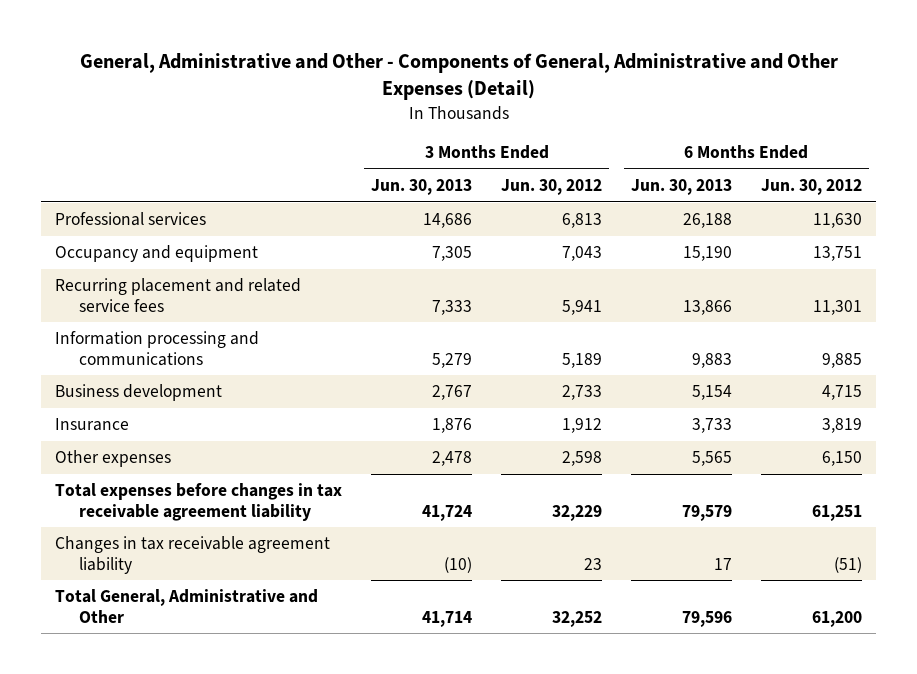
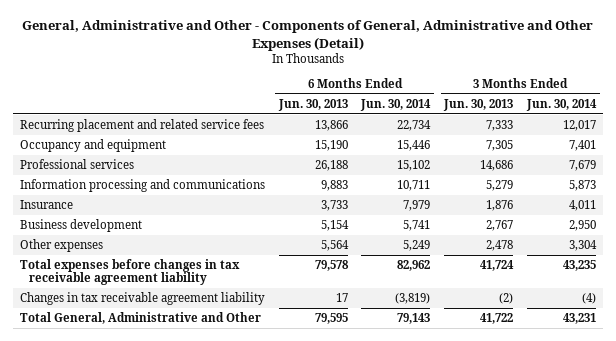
[501,179,603,196] Jun. 30, 2012 -> none
[760,179,862,196] Jun. 30, 2012 -> none
none -> [360,98,432,111] Jun. 30, 2014
none -> [526,98,598,111] Jun. 30, 2014
[55,245,259,263] Occupancy and equipment -> [19,138,166,152] Occupancy and equipment
[55,212,207,227] Professional services -> [19,158,134,169] Professional services
[55,384,223,402] Business development -> [19,218,142,232] Business development
[691,451,732,467] 5,565 -> [320,239,349,251] 5,564
[681,504,732,521] 79,579 -> [314,259,349,271] 79,578
[444,556,473,573] (10) -> [499,292,514,304] (2)
[422,610,473,627] 41,714 -> [480,312,514,324] 41,722
[681,610,732,627] 79,596 -> [314,312,348,324] 79,595

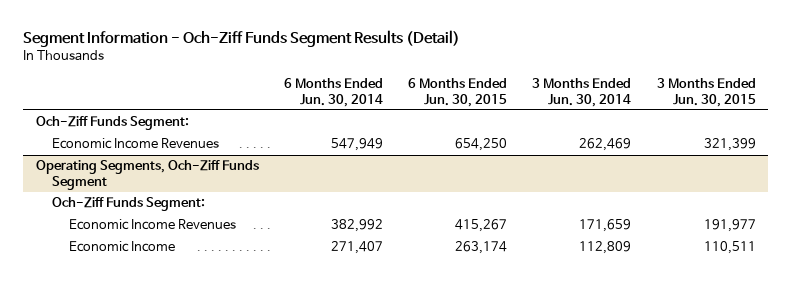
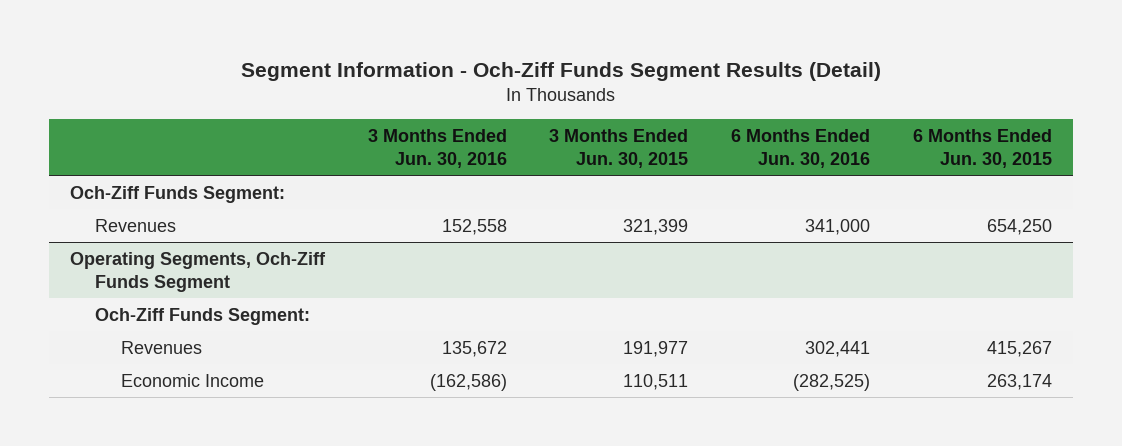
[284,78,384,107] 6 Months Ended Jun. 30, 2014 -> none
[532,78,632,107] 3 Months Ended Jun. 30, 2014 -> none
none -> [367,129,507,168] 3 Months Ended Jun. 30, 2016
none -> [730,129,870,168] 6 Months Ended Jun. 30, 2016
[52,138,220,150] Economic Income Revenues -> [95,218,177,232] Revenues
[69,219,237,231] Economic Income Revenues -> [120,340,202,354] Revenues

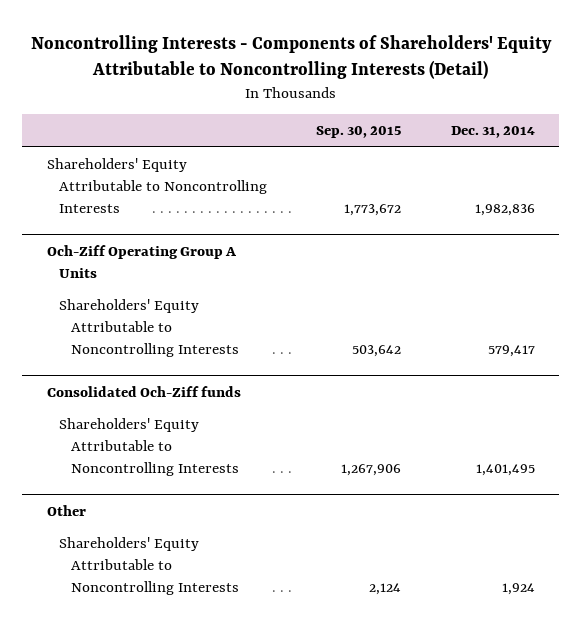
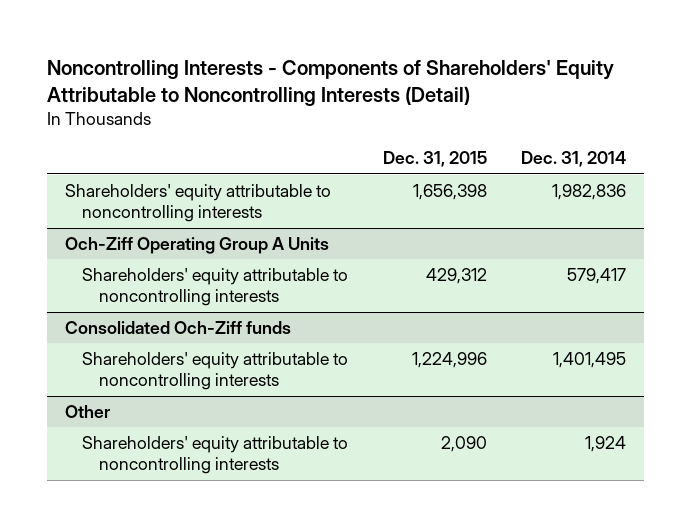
[316,126,402,139] Sep. 30, 2015 -> none
none -> [382,151,487,168] Dec. 31, 2015
[46,157,268,213] Shareholders' Equity Attributable to Noncontrolling Interests -> [64,183,331,223] Shareholders' equity attributable to noncontrolling interests
[59,298,240,357] Shareholders' Equity Attributable to Noncontrolling Interests -> [81,267,348,307] Shareholders' equity attributable to noncontrolling interests
[59,417,240,476] Shareholders' Equity Attributable to Noncontrolling Interests -> [81,351,348,391] Shareholders' equity attributable to noncontrolling interests
[59,536,240,595] Shareholders' Equity Attributable to Noncontrolling Interests -> [81,435,348,475] Shareholders' equity attributable to noncontrolling interests

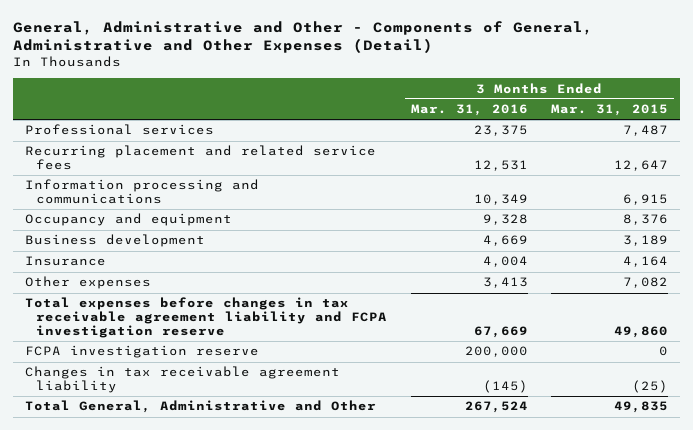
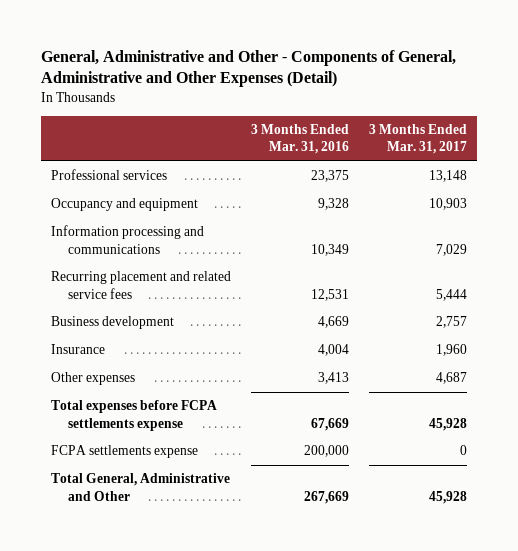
[551,104,669,117] Mar. 31, 2015 -> none
none -> [368,124,467,155] 3 Months Ended Mar. 31, 2017
[24,179,259,205] Information processing and communications -> [50,225,204,254] Information processing and communications
[24,145,376,171] Recurring placement and related service fees -> [50,271,231,299] Recurring placement and related service fees
[24,366,340,394] Changes in tax receivable agreement liability -> none
[24,297,388,339] Total expenses before changes in tax receivable agreement liability and FCPA investigation reserve -> [50,400,217,431] Total expenses before FCPA settlements expense
[24,345,259,359] FCPA investigation reserve -> [50,445,198,459] FCPA settlements expense
[464,401,528,414] 267,524 -> [303,490,349,504] 267,669

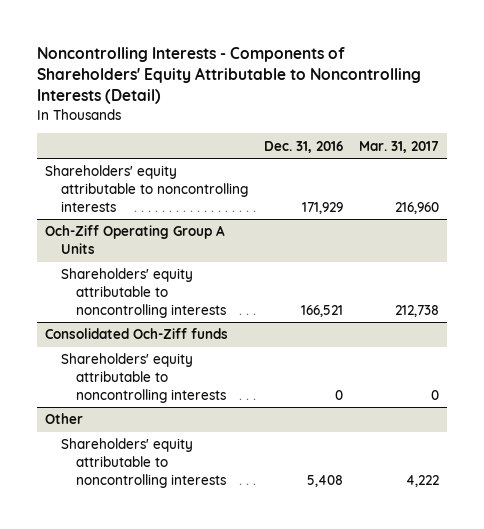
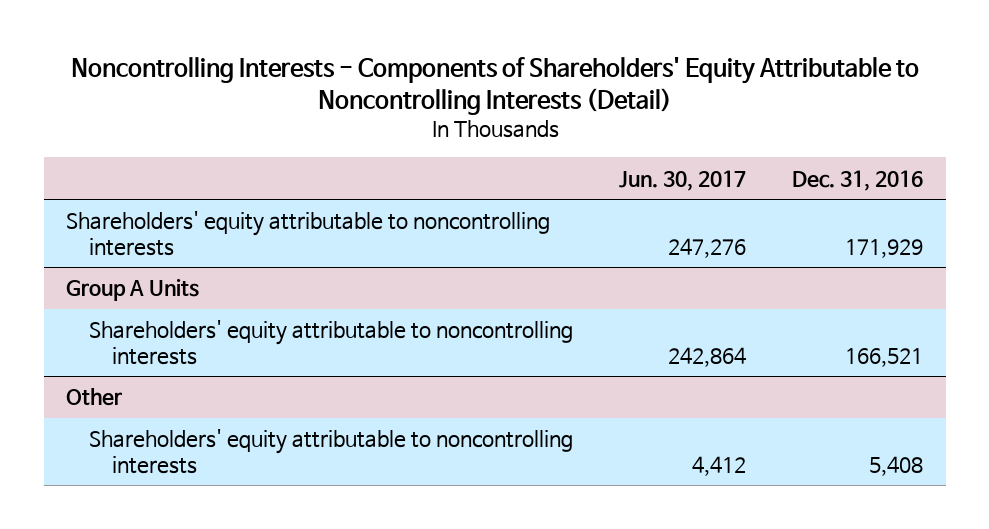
[358,140,439,153] Mar. 31, 2017 -> none
none -> [619,169,747,191] Jun. 30, 2017
[45,225,226,254] Och-Ziff Operating Group A Units -> [66,279,200,302] Group A Units
[45,328,229,340] Consolidated Och-Ziff funds -> none
[60,353,226,403] Shareholders' equity attributable to noncontrolling interests -> none

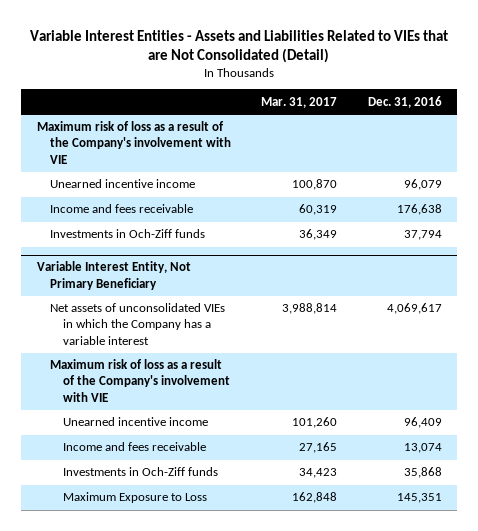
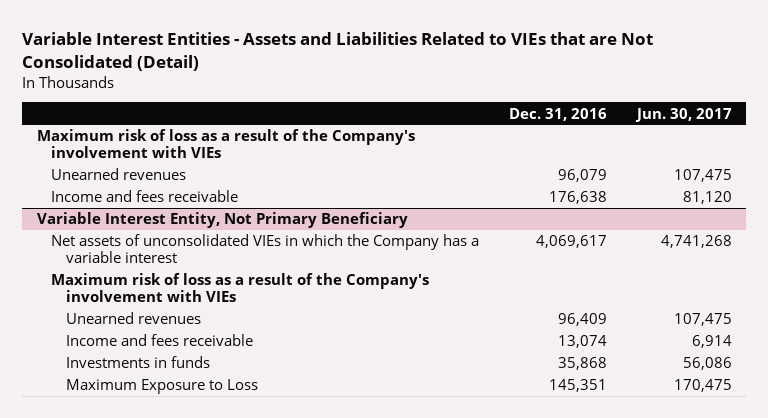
[261,96,338,108] Mar. 31, 2017 -> none
none -> [634,107,732,122] Jun. 30, 2017
[36,121,231,164] Maximum risk of loss as a result of the Company's involvement with VIE -> [36,129,415,159] Maximum risk of loss as a result of the Company's involvement with VIEs
[49,179,195,189] Unearned incentive income -> [51,168,187,181] Unearned revenues
[49,229,205,239] Investments in Och-Ziff funds -> none
[49,359,231,402] Maximum risk of loss as a result of the Company's involvement with VIE -> [51,273,430,303] Maximum risk of loss as a result of the Company's involvement with VIEs
[63,417,209,427] Unearned incentive income -> [66,312,202,325] Unearned revenues
[63,467,219,477] Investments in Och-Ziff funds -> [66,356,211,369] Investments in funds

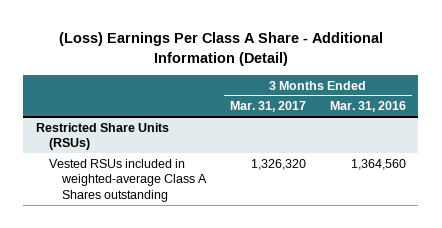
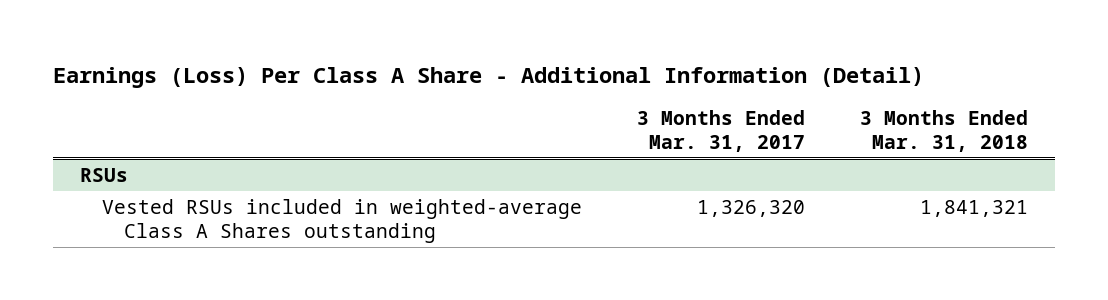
[58,32,383,66] (Loss) Earnings Per Class A Share - Additional Information (Detail) -> [52,66,924,88] Earnings (Loss) Per Class A Share - Additional Information (Detail)
[330,101,407,113] Mar. 31, 2016 -> none
none -> [859,110,1028,152] 3 Months Ended Mar. 31, 2018
[35,122,169,151] Restricted Share Units (RSUs) -> [80,168,129,183] RSUs

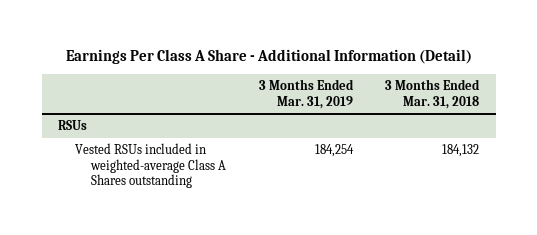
[52,66,924,88] Earnings (Loss) Per Class A Share - Additional Information (Detail) -> [65,49,472,65] Earnings Per Class A Share - Additional Information (Detail)
[636,110,805,152] 3 Months Ended Mar. 31, 2017 -> none
none -> [258,79,354,109] 3 Months Ended Mar. 31, 2019
[919,200,1028,218] 1,841,321 -> [442,144,480,158] 184,132

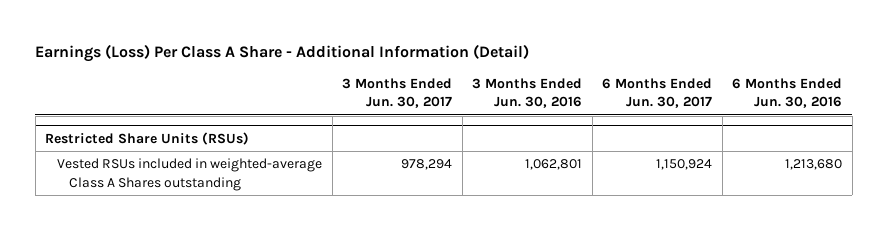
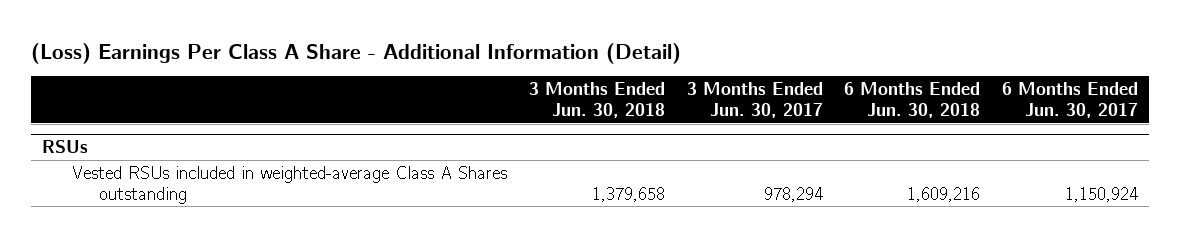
[35,43,530,62] Earnings (Loss) Per Class A Share - Additional Information (Detail) -> [31,42,682,64] (Loss) Earnings Per Class A Share - Additional Information (Detail)
[472,78,583,109] 3 Months Ended Jun. 30, 2016 -> none
[732,78,843,109] 6 Months Ended Jun. 30, 2016 -> none
none -> [528,82,665,119] 3 Months Ended Jun. 30, 2018
none -> [844,82,981,119] 6 Months Ended Jun. 30, 2018
[45,131,250,145] Restricted Share Units (RSUs) -> [42,140,89,154] RSUs

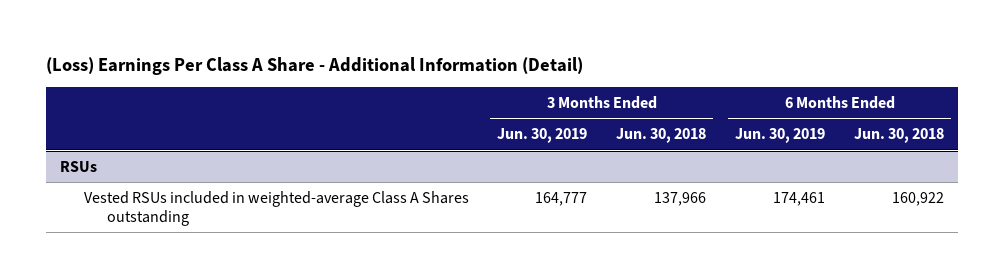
[686,82,823,119] 3 Months Ended Jun. 30, 2017 -> none
[1002,82,1139,119] 6 Months Ended Jun. 30, 2017 -> none
none -> [497,128,588,144] Jun. 30, 2019
none -> [735,128,826,144] Jun. 30, 2019
[591,186,665,202] 1,379,658 -> [654,191,707,206] 137,966
[907,186,981,202] 1,609,216 -> [891,191,944,206] 160,922

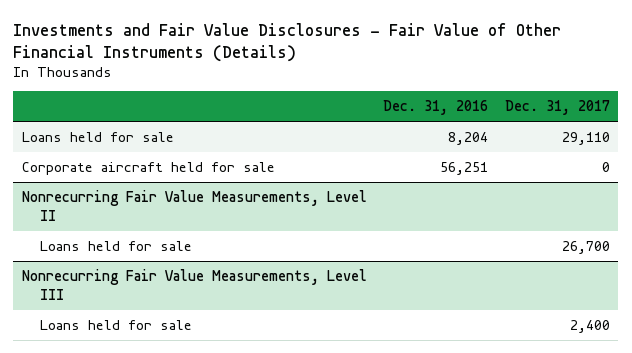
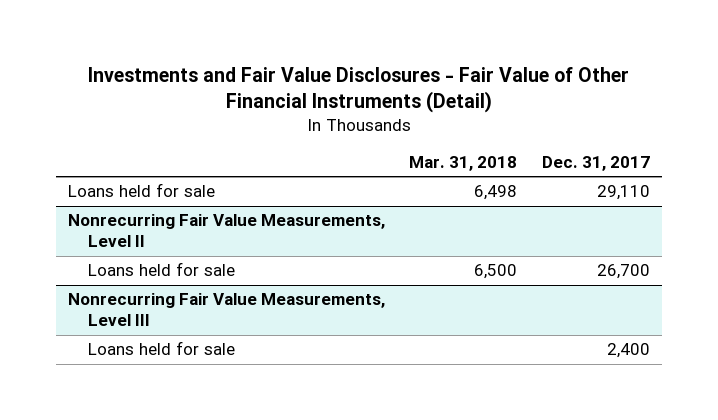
[13,22,562,62] Investments and Fair Value Disclosures - Fair Value of Other Financial Instruments (Details) -> [87,66,629,113] Investments and Fair Value Disclosures - Fair Value of Other Financial Instruments (Detail)
[383,100,489,116] Dec. 31, 2016 -> none
none -> [409,155,518,171] Mar. 31, 2018
[21,161,275,175] Corporate aircraft held for sale -> none

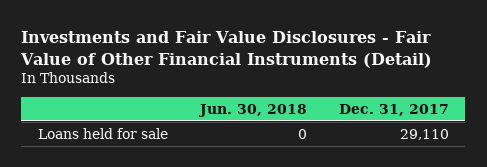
[409,155,518,171] Mar. 31, 2018 -> none
none -> [197,104,307,118] Jun. 30, 2018
[67,214,385,248] Nonrecurring Fair Value Measurements, Level II -> none
[87,262,235,277] Loans held for sale -> none
[67,293,385,327] Nonrecurring Fair Value Measurements, Level III -> none
[87,341,235,356] Loans held for sale -> none

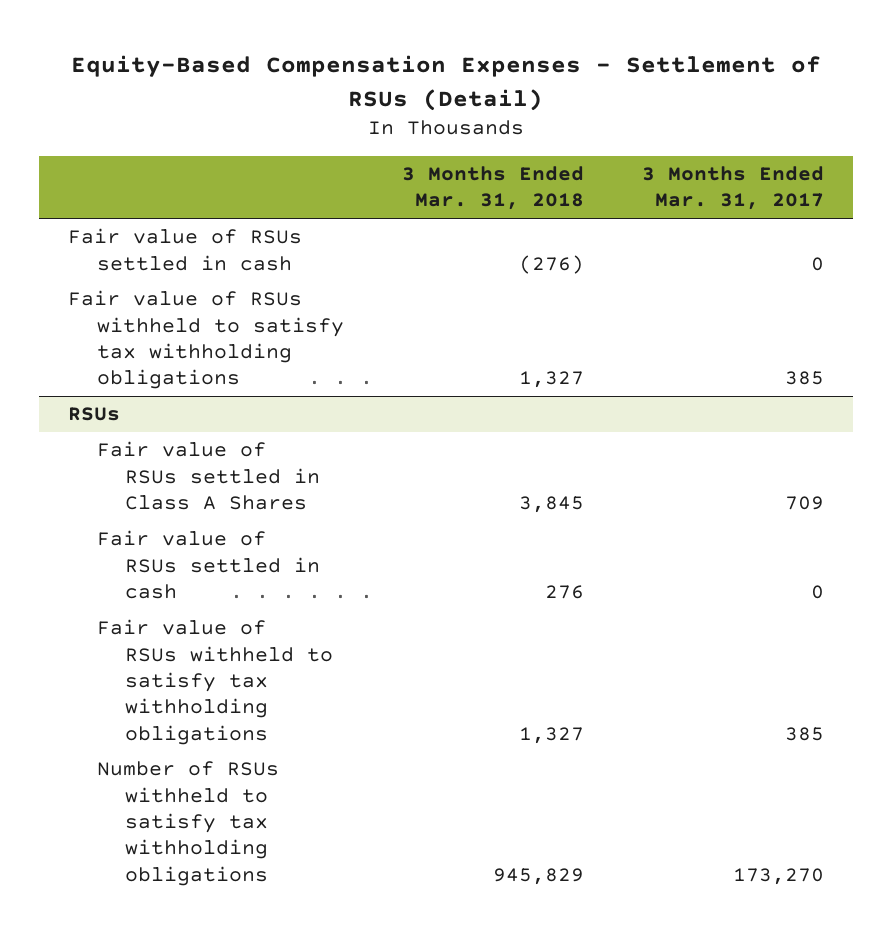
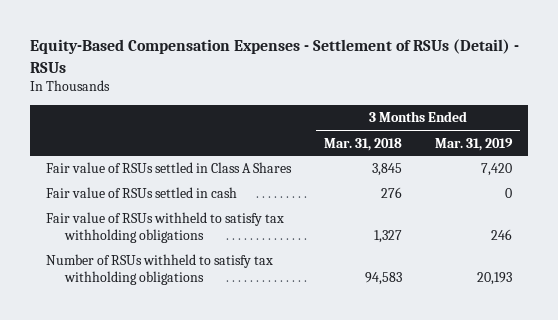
[71,55,822,111] Equity-Based Compensation Expenses - Settlement of RSUs (Detail) -> [29,39,519,73] Equity-Based Compensation Expenses - Settlement of RSUs (Detail) - RSUs
[642,166,825,211] 3 Months Ended Mar. 31, 2017 -> none
none -> [434,137,513,151] Mar. 31, 2019
[68,228,303,271] Fair value of RSUs settled in cash -> none
[68,290,344,390] Fair value of RSUs withheld to satisfy tax withholding obligations -> none
[68,407,121,422] RSUs -> none
[492,867,584,885] 945,829 -> [364,272,402,286] 94,583

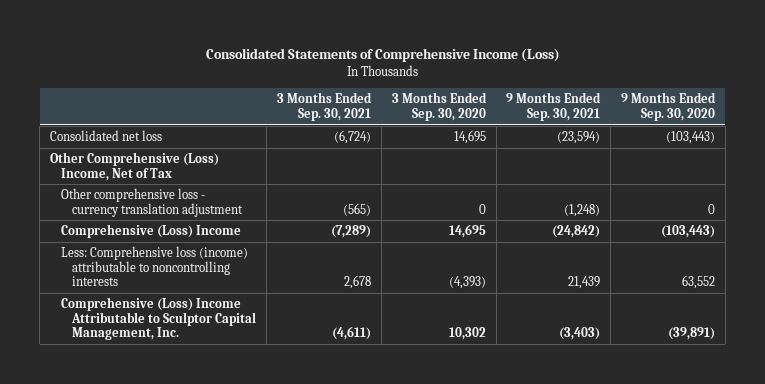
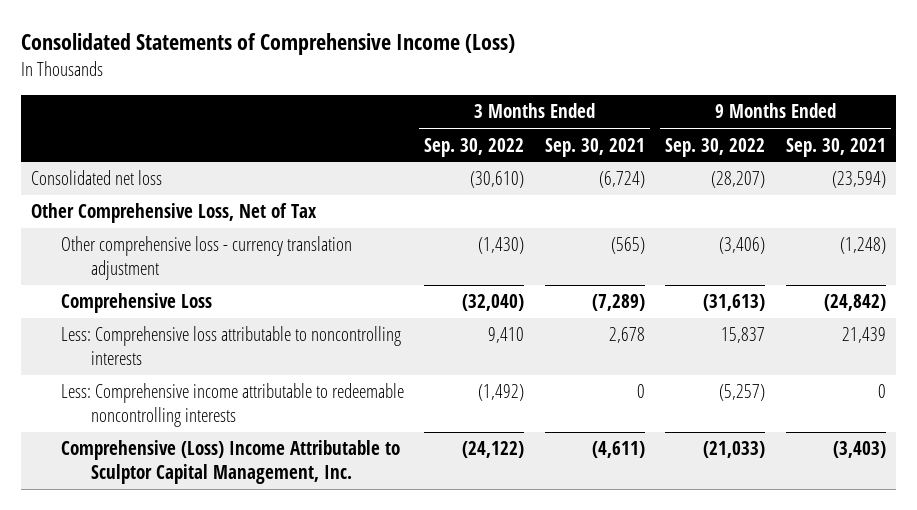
[391,92,487,121] 3 Months Ended Sep. 30, 2020 -> none
[621,92,717,121] 9 Months Ended Sep. 30, 2020 -> none
none -> [424,137,525,157] Sep. 30, 2022
none -> [665,137,766,157] Sep. 30, 2022
[50,152,220,181] Other Comprehensive (Loss) Income, Net of Tax -> [31,203,318,224] Other Comprehensive Loss, Net of Tax
[61,224,242,239] Comprehensive (Loss) Income -> [60,293,212,314] Comprehensive Loss
[61,246,249,287] Less: Comprehensive loss (income) attributable to noncontrolling interests -> [60,326,401,366] Less: Comprehensive loss attributable to noncontrolling interests
none -> [60,383,404,428] Less: Comprehensive income attributable to redeemable noncontrolling interests

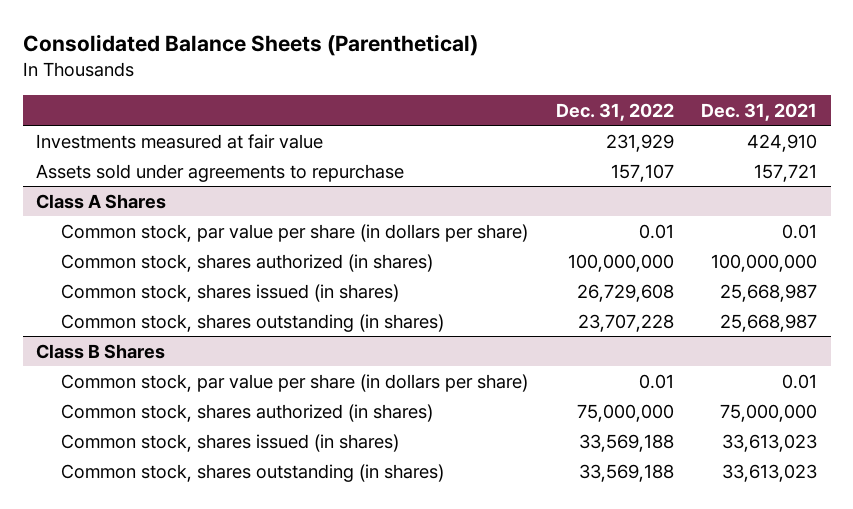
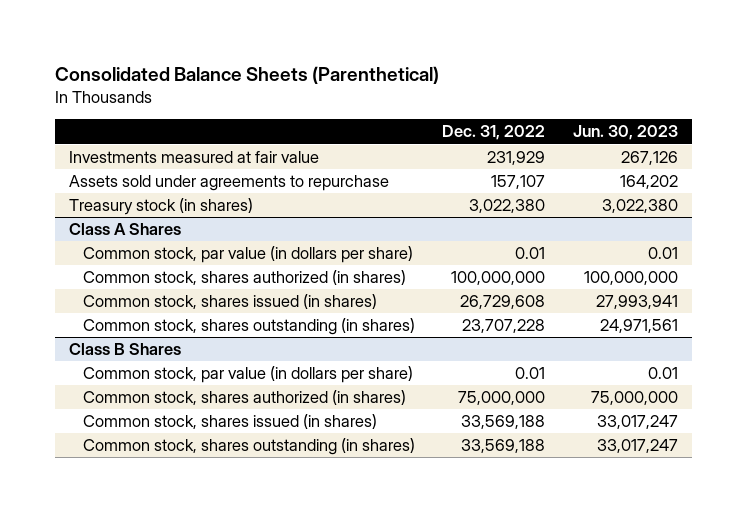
[701,102,818,121] Dec. 31, 2021 -> none
none -> [572,125,678,141] Jun. 30, 2023
none -> [68,198,253,216] Treasury stock (in shares)
[61,223,529,242] Common stock, par value per share (in dollars per share) -> [82,246,413,264] Common stock, par value (in dollars per share)
[61,373,529,392] Common stock, par value per share (in dollars per share) -> [82,366,413,384] Common stock, par value (in dollars per share)

